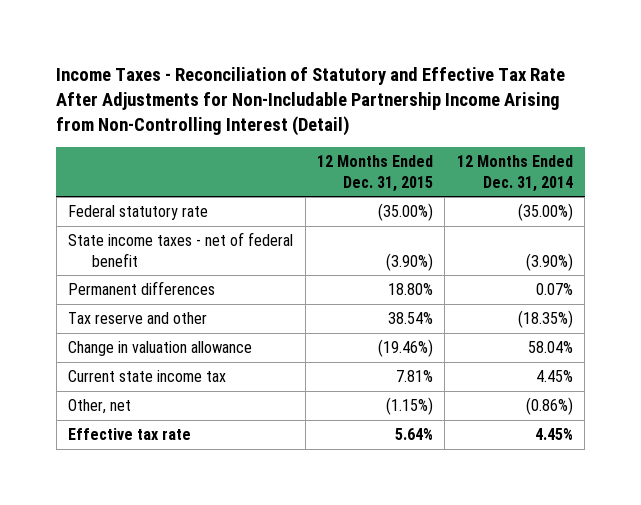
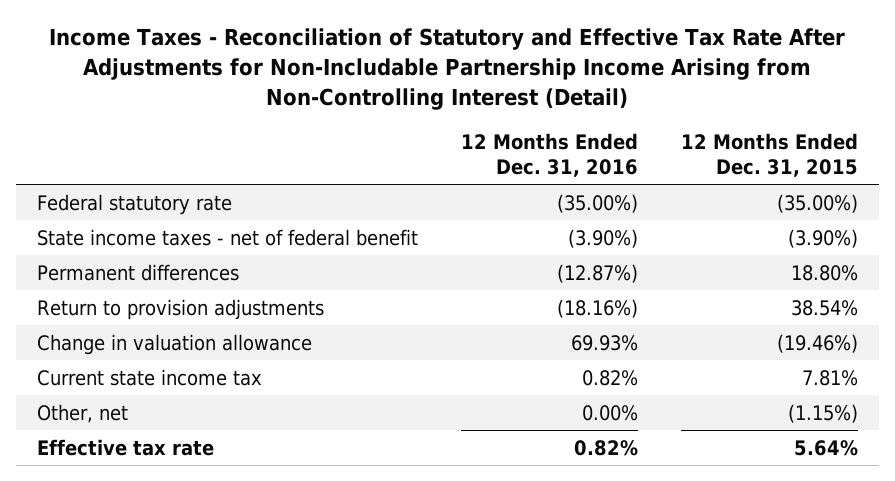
[456,155,573,192] 12 Months Ended Dec. 31, 2014 -> none
none -> [460,133,638,177] 12 Months Ended Dec. 31, 2016
[68,312,208,325] Tax reserve and other -> [37,298,325,320] Return to provision adjustments

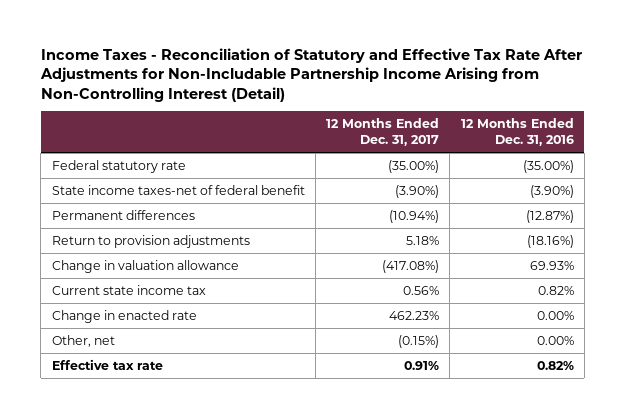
[680,133,858,177] 12 Months Ended Dec. 31, 2015 -> none
none -> [326,118,440,147] 12 Months Ended Dec. 31, 2017
[37,228,419,246] State income taxes - net of federal benefit -> [51,185,305,196] State income taxes-net of federal benefit
none -> [51,310,197,324] Change in enacted rate

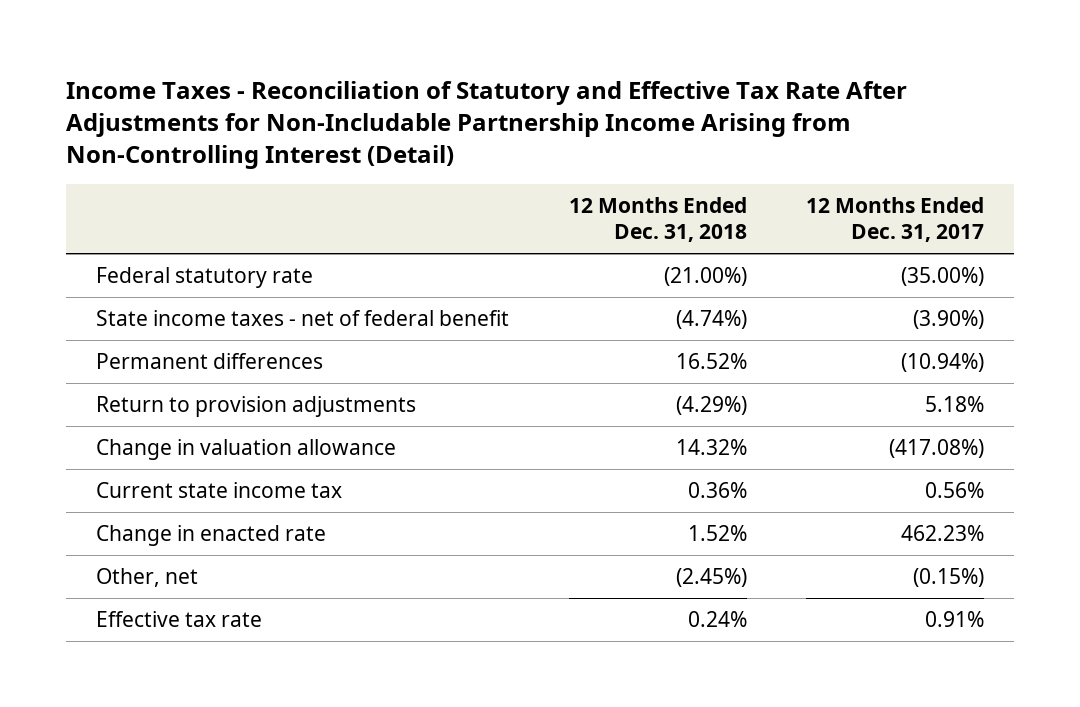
[460,118,574,147] 12 Months Ended Dec. 31, 2016 -> none
none -> [568,196,747,243] 12 Months Ended Dec. 31, 2018
[51,185,305,196] State income taxes-net of federal benefit -> [96,309,510,326] State income taxes - net of federal benefit

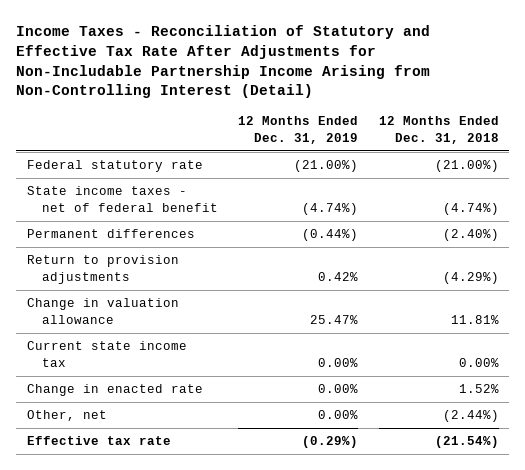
[806,196,985,243] 12 Months Ended Dec. 31, 2017 -> none
none -> [238,116,359,144] 12 Months Ended Dec. 31, 2019
[675,352,747,369] 16.52% -> [442,229,499,242] (2.40%)
[675,438,747,455] 14.32% -> [450,314,499,324] 11.81%
[687,481,747,498] 0.36% -> [458,357,499,367] 0.00%
[675,567,747,587] (2.45%) -> [442,410,499,423] (2.44%)
[687,610,747,627] 0.24% -> [434,436,499,449] (21.54%)

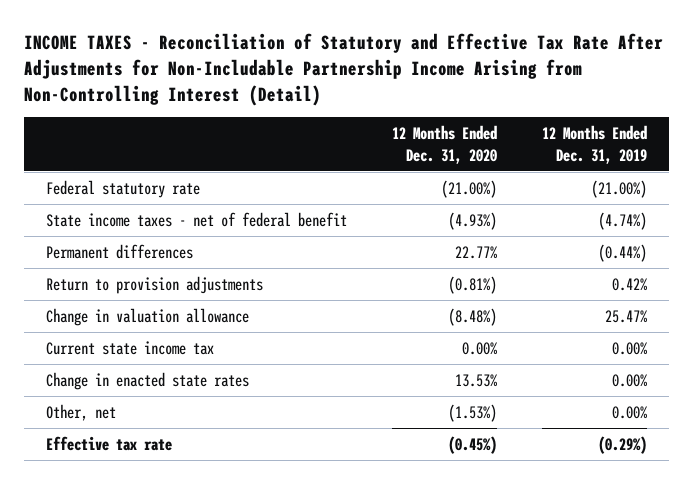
[16,25,431,99] Income Taxes - Reconciliation of Statutory and Effective Tax Rate After Adjustments for Non-Includable Partnership Income Arising from Non-Controlling Interest (Detail) -> [23,33,663,106] INCOME TAXES - Reconciliation of Statutory and Effective Tax Rate After Adjustments for Non-Includable Partnership Income Arising from Non-Controlling Interest (Detail)
[378,116,499,144] 12 Months Ended Dec. 31, 2018 -> none
none -> [391,125,497,164] 12 Months Ended Dec. 31, 2020
[26,384,203,397] Change in enacted rate -> [46,371,250,390] Change in enacted state rates

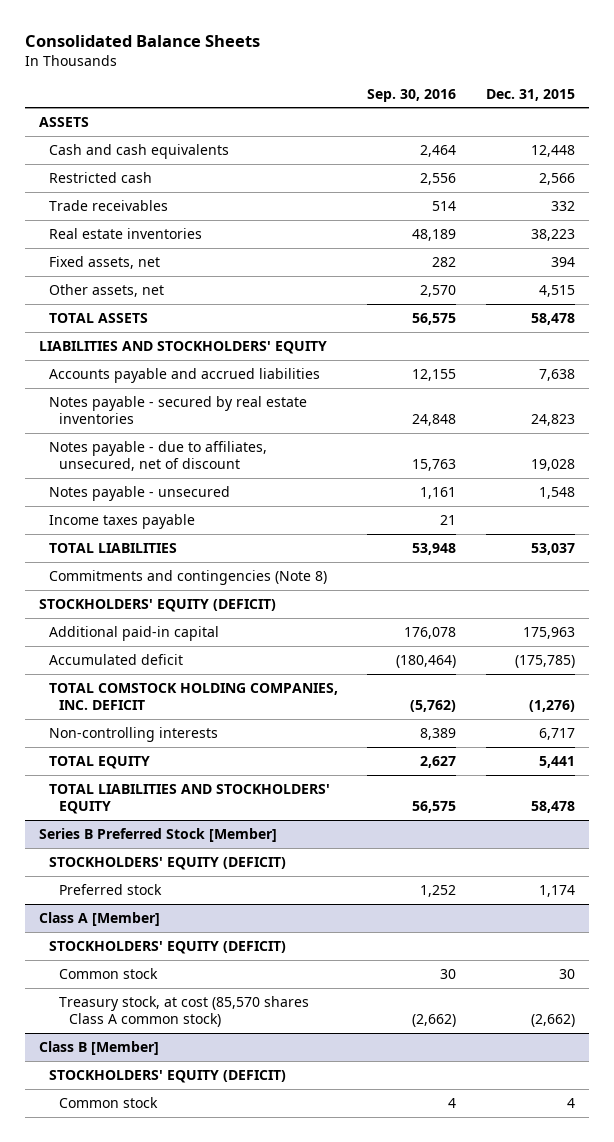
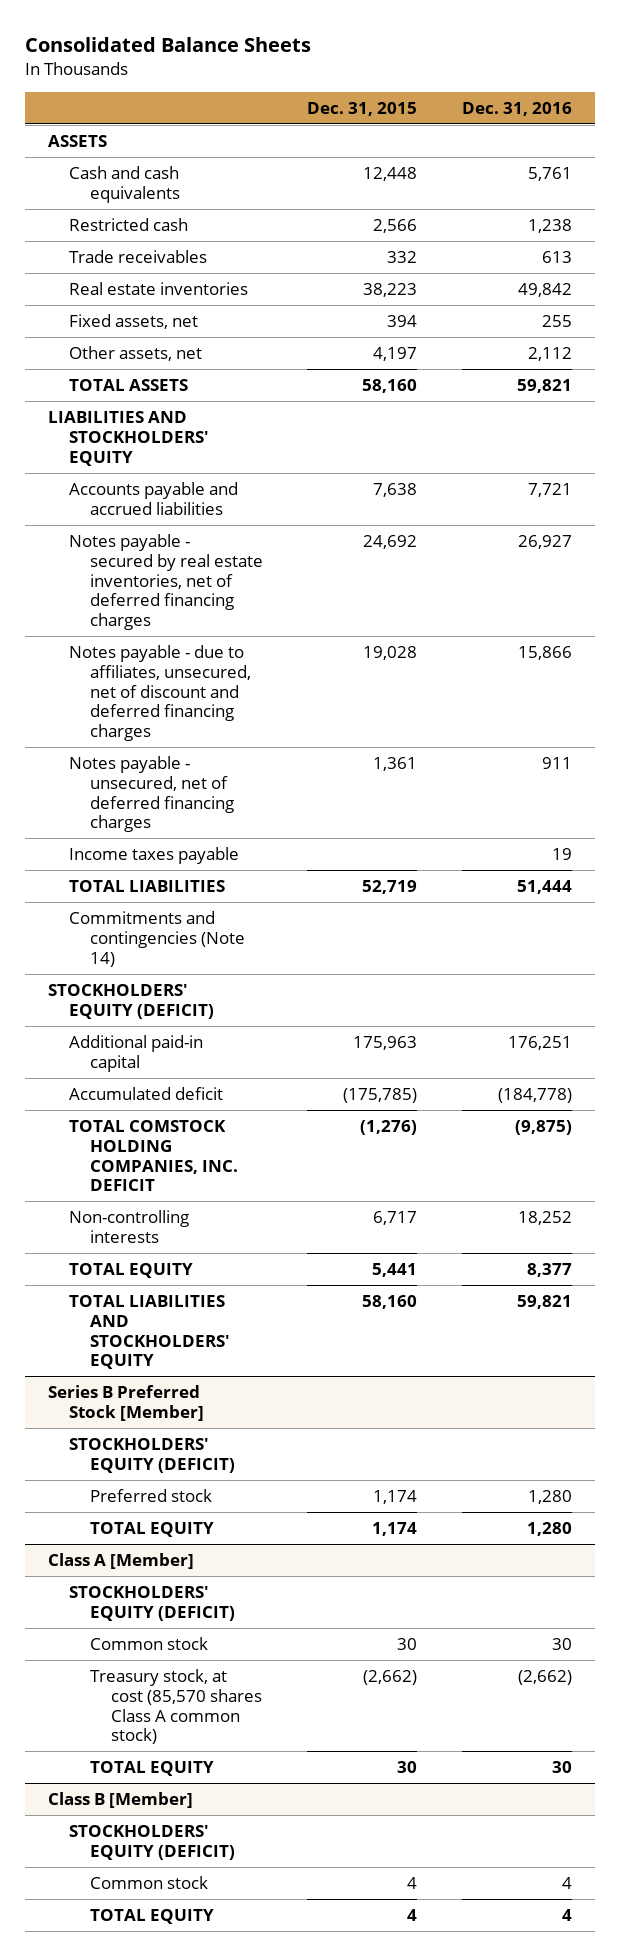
[367,88,457,102] Sep. 30, 2016 -> none
none -> [462,101,573,116] Dec. 31, 2016
[538,284,575,297] 4,515 -> [373,347,418,362] 4,197
[530,312,575,325] 58,478 -> [362,379,418,394] 58,160
[49,395,308,425] Notes payable - secured by real estate inventories -> [68,534,263,631] Notes payable - secured by real estate inventories, net of deferred financing charges
[530,414,575,427] 24,823 -> [363,535,418,550] 24,692
[49,440,268,472] Notes payable - due to affiliates, unsecured, net of discount -> [68,645,251,742] Notes payable - due to affiliates, unsecured, net of discount and deferred financing charges
[49,485,231,501] Notes payable - unsecured -> [68,756,234,833] Notes payable - unsecured, net of deferred financing charges
[538,486,575,499] 1,548 -> [373,757,418,772] 1,361
[530,542,575,555] 53,037 -> [362,880,418,895] 52,719
[49,569,328,585] Commitments and contingencies (Note 8) -> [68,911,245,967] Commitments and contingencies (Note 14)
[530,801,575,814] 58,478 -> [362,1295,418,1310] 58,160
none -> [89,1522,214,1538] TOTAL EQUITY
none -> [89,1761,214,1777] TOTAL EQUITY
none -> [89,1909,214,1925] TOTAL EQUITY

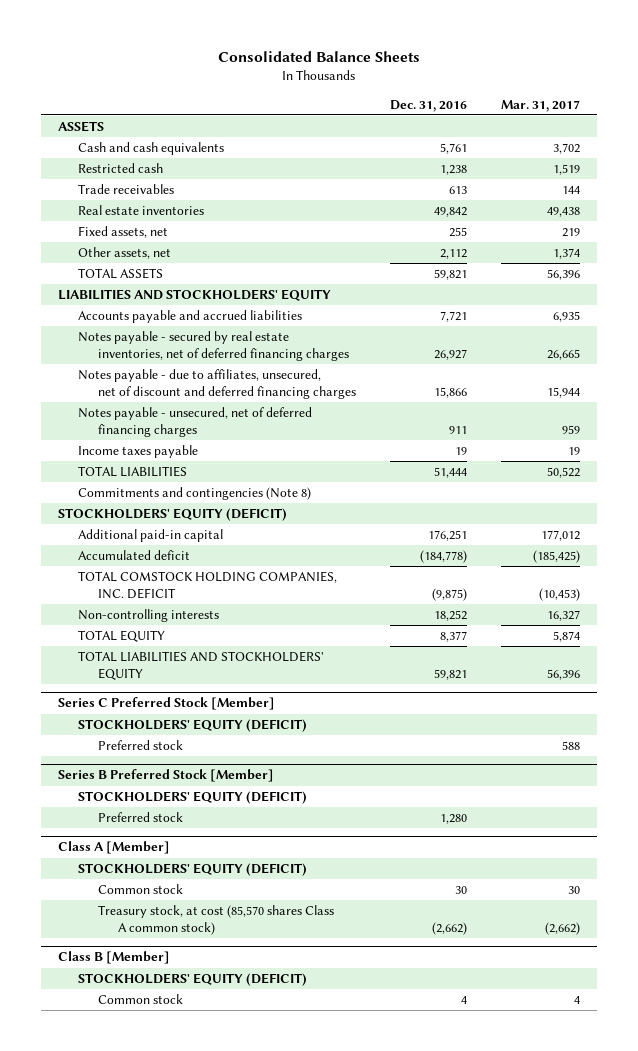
[307,101,418,116] Dec. 31, 2015 -> none
none -> [501,99,581,112] Mar. 31, 2017
[68,911,245,967] Commitments and contingencies (Note 14) -> [77,486,311,500] Commitments and contingencies (Note 8)
none -> [58,697,276,711] Series C Preferred Stock [Member]
none -> [77,718,307,732] STOCKHOLDERS' EQUITY (DEFICIT)
none -> [97,739,183,750] Preferred stock
[89,1522,214,1538] TOTAL EQUITY -> none
[89,1761,214,1777] TOTAL EQUITY -> none
[89,1909,214,1925] TOTAL EQUITY -> none

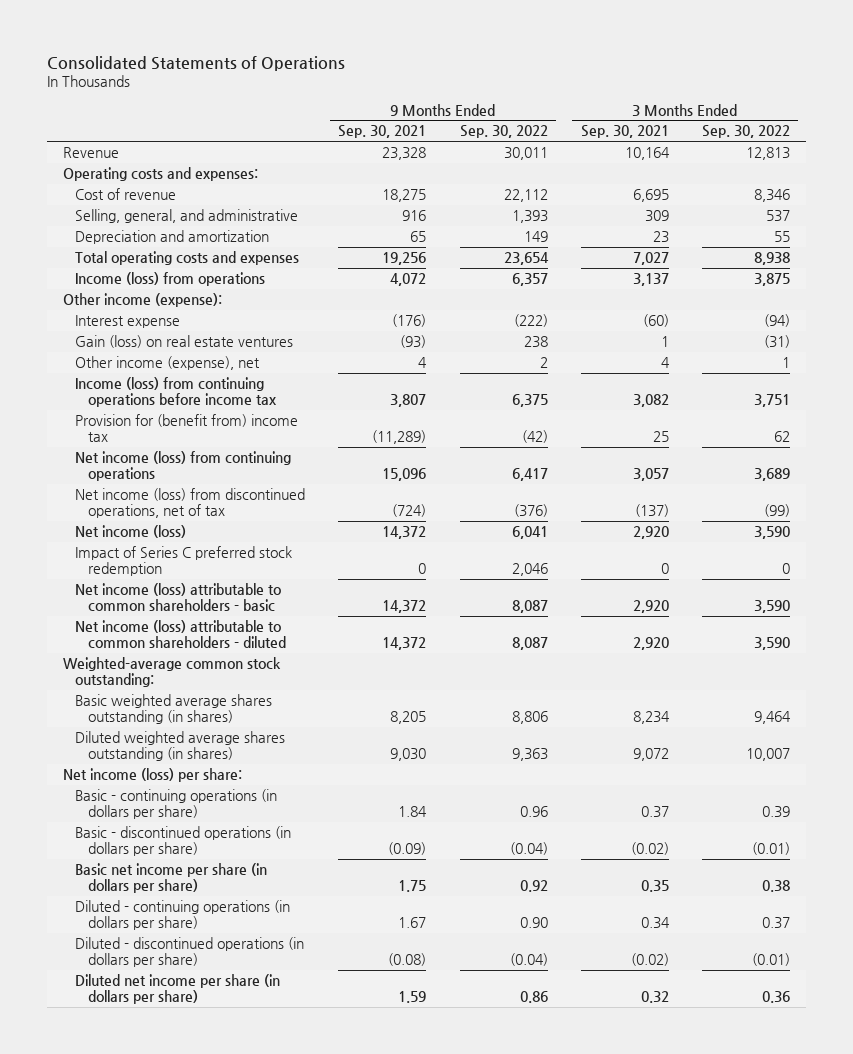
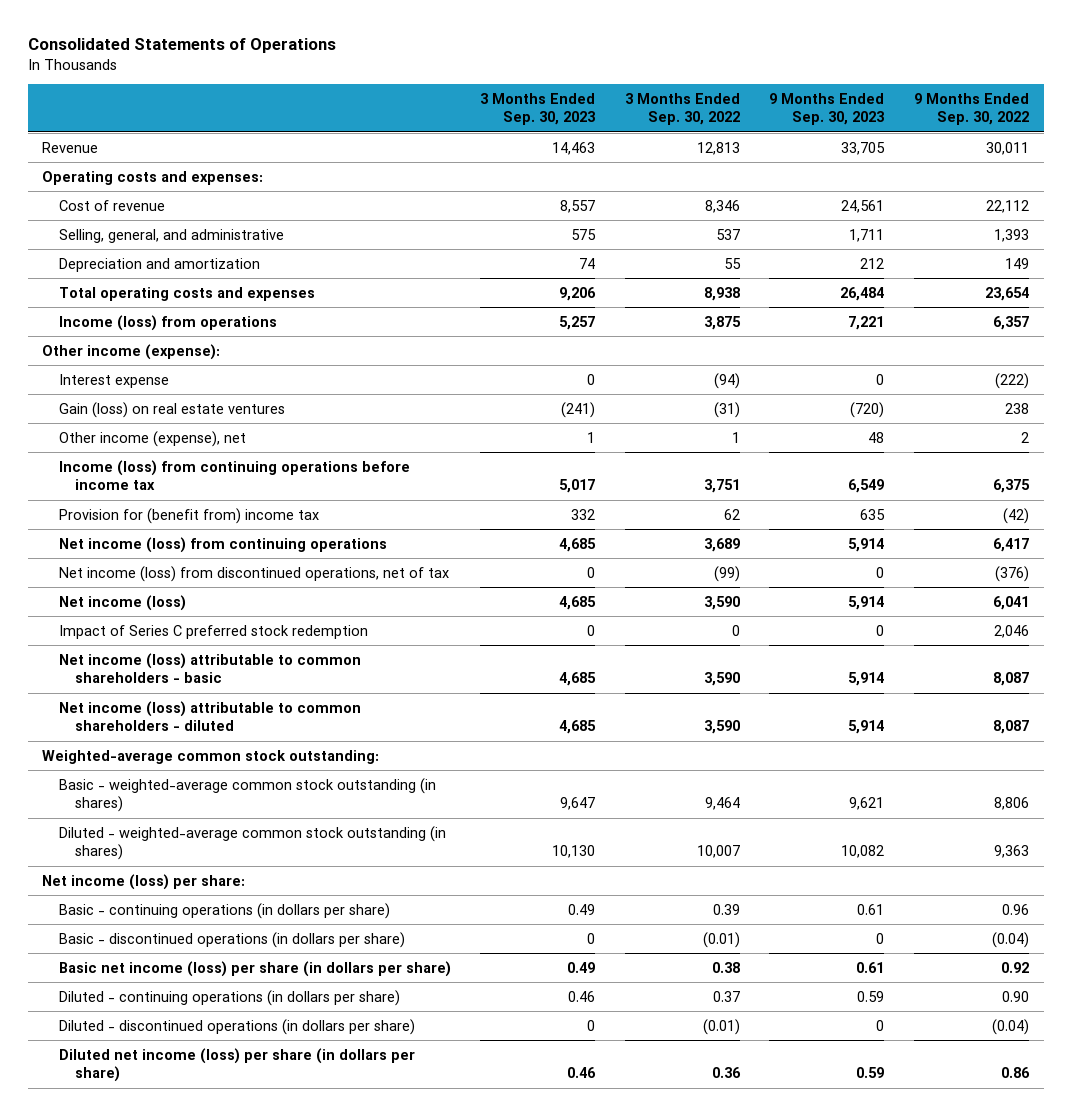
[338,125,427,139] Sep. 30, 2021 -> none
[580,125,669,139] Sep. 30, 2021 -> none
none -> [480,92,596,126] 3 Months Ended Sep. 30, 2023
none -> [769,92,885,126] 9 Months Ended Sep. 30, 2023
[75,694,273,725] Basic weighted average shares outstanding (in shares) -> [58,777,436,813] Basic - weighted-average common stock outstanding (in shares)
[75,731,286,762] Diluted weighted average shares outstanding (in shares) -> [58,825,446,861] Diluted - weighted-average common stock outstanding (in shares)
[75,863,268,894] Basic net income per share (in dollars per share) -> [58,960,451,977] Basic net income (loss) per share (in dollars per share)
[75,974,281,1005] Diluted net income per share (in dollars per share) -> [58,1047,415,1083] Diluted net income (loss) per share (in dollars per share)

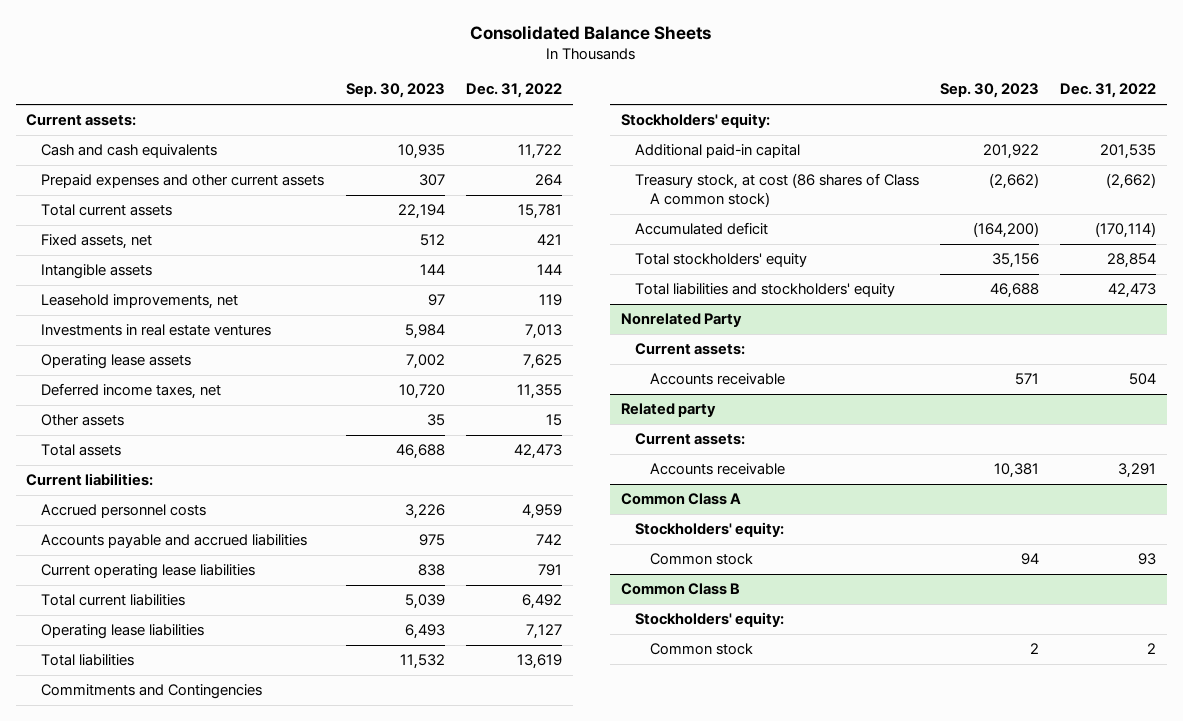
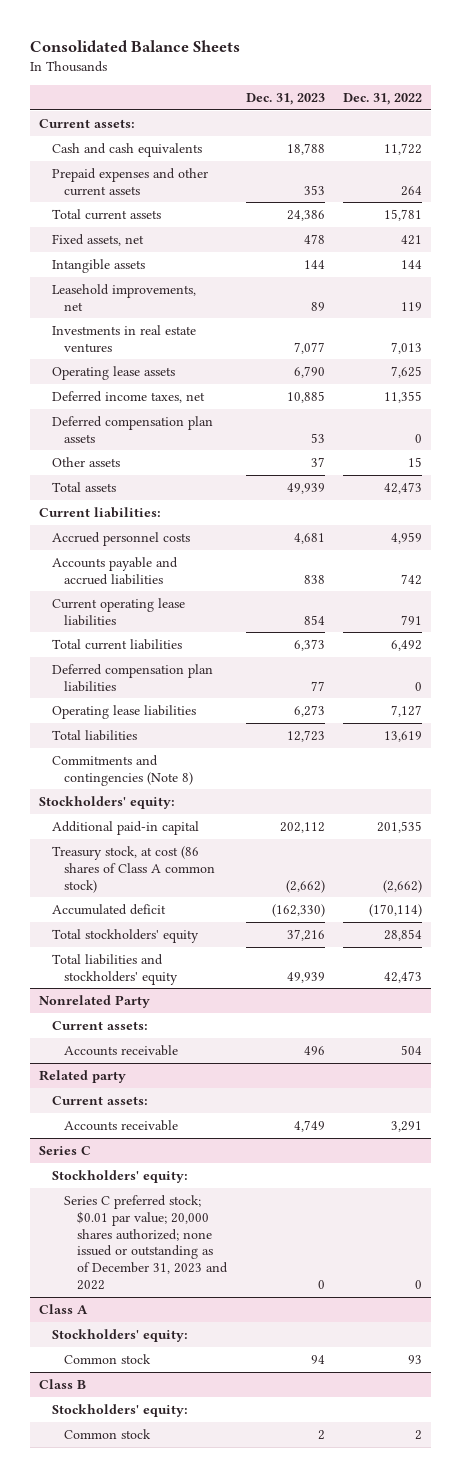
[345,83,445,99] Sep. 30, 2023 -> none
none -> [245,92,325,105] Dec. 31, 2023
none -> [51,415,213,443] Deferred compensation plan assets
none -> [51,663,213,692] Deferred compensation plan liabilities
[40,684,262,700] Commitments and Contingencies -> [51,754,194,786] Commitments and contingencies (Note 8)
[620,493,741,506] Common Class A -> none
none -> [38,1145,91,1155] Series C
none -> [64,1194,229,1290] Series C preferred stock; $0.01 par value; 20,000 shares authorized; none issued or outstanding as of December 31, 2023 and 2022
none -> [38,1303,88,1314] Class A
none -> [51,1328,188,1342] Stockholders' equity:
[620,583,740,596] Common Class B -> [38,1378,86,1389] Class B

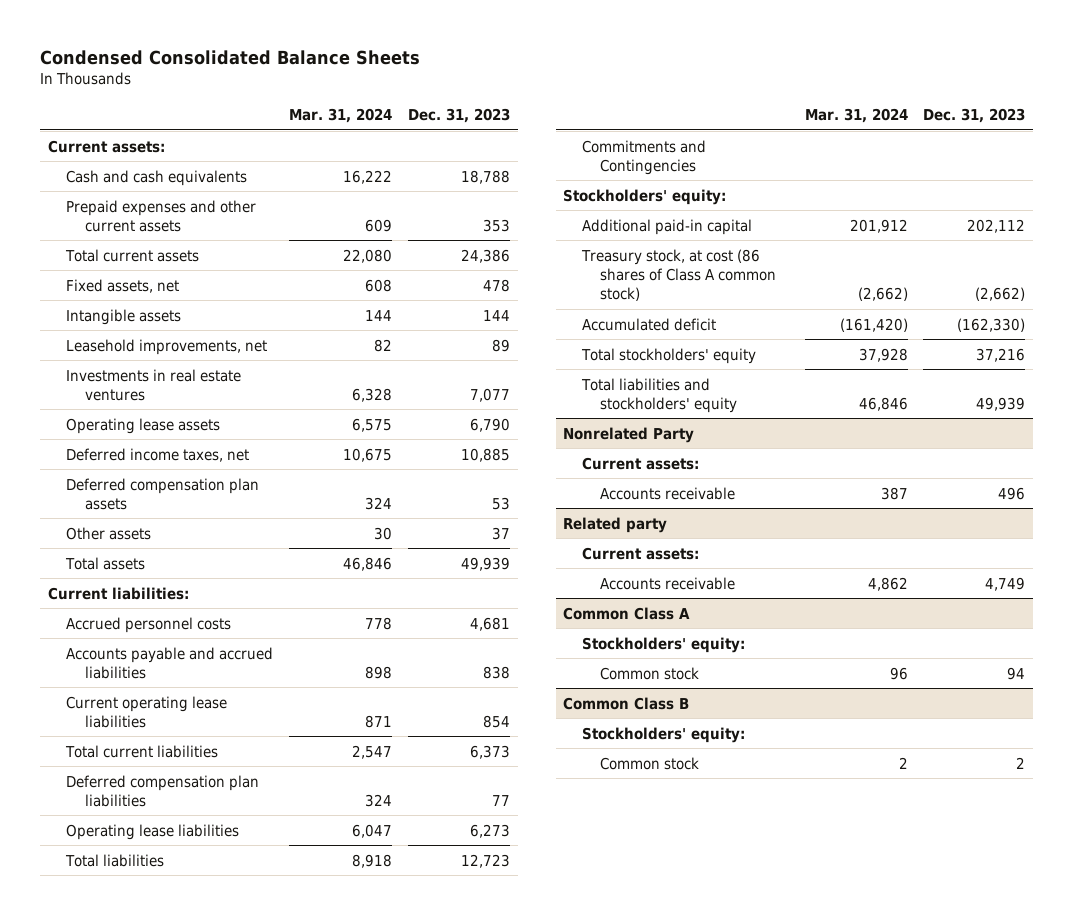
[29,39,240,52] Consolidated Balance Sheets -> [40,49,421,65] Condensed Consolidated Balance Sheets
[343,92,423,105] Dec. 31, 2022 -> none
none -> [289,107,393,123] Mar. 31, 2024
[51,754,194,786] Commitments and contingencies (Note 8) -> [581,139,706,175] Commitments and Contingencies
[38,1145,91,1155] Series C -> none
[51,1169,188,1183] Stockholders' equity: -> none
[64,1194,229,1290] Series C preferred stock; $0.01 par value; 20,000 shares authorized; none issued or outstanding as of December 31, 2023 and 2022 -> none
[38,1303,88,1314] Class A -> [563,606,691,620] Common Class A
[38,1378,86,1389] Class B -> [563,696,690,710] Common Class B

